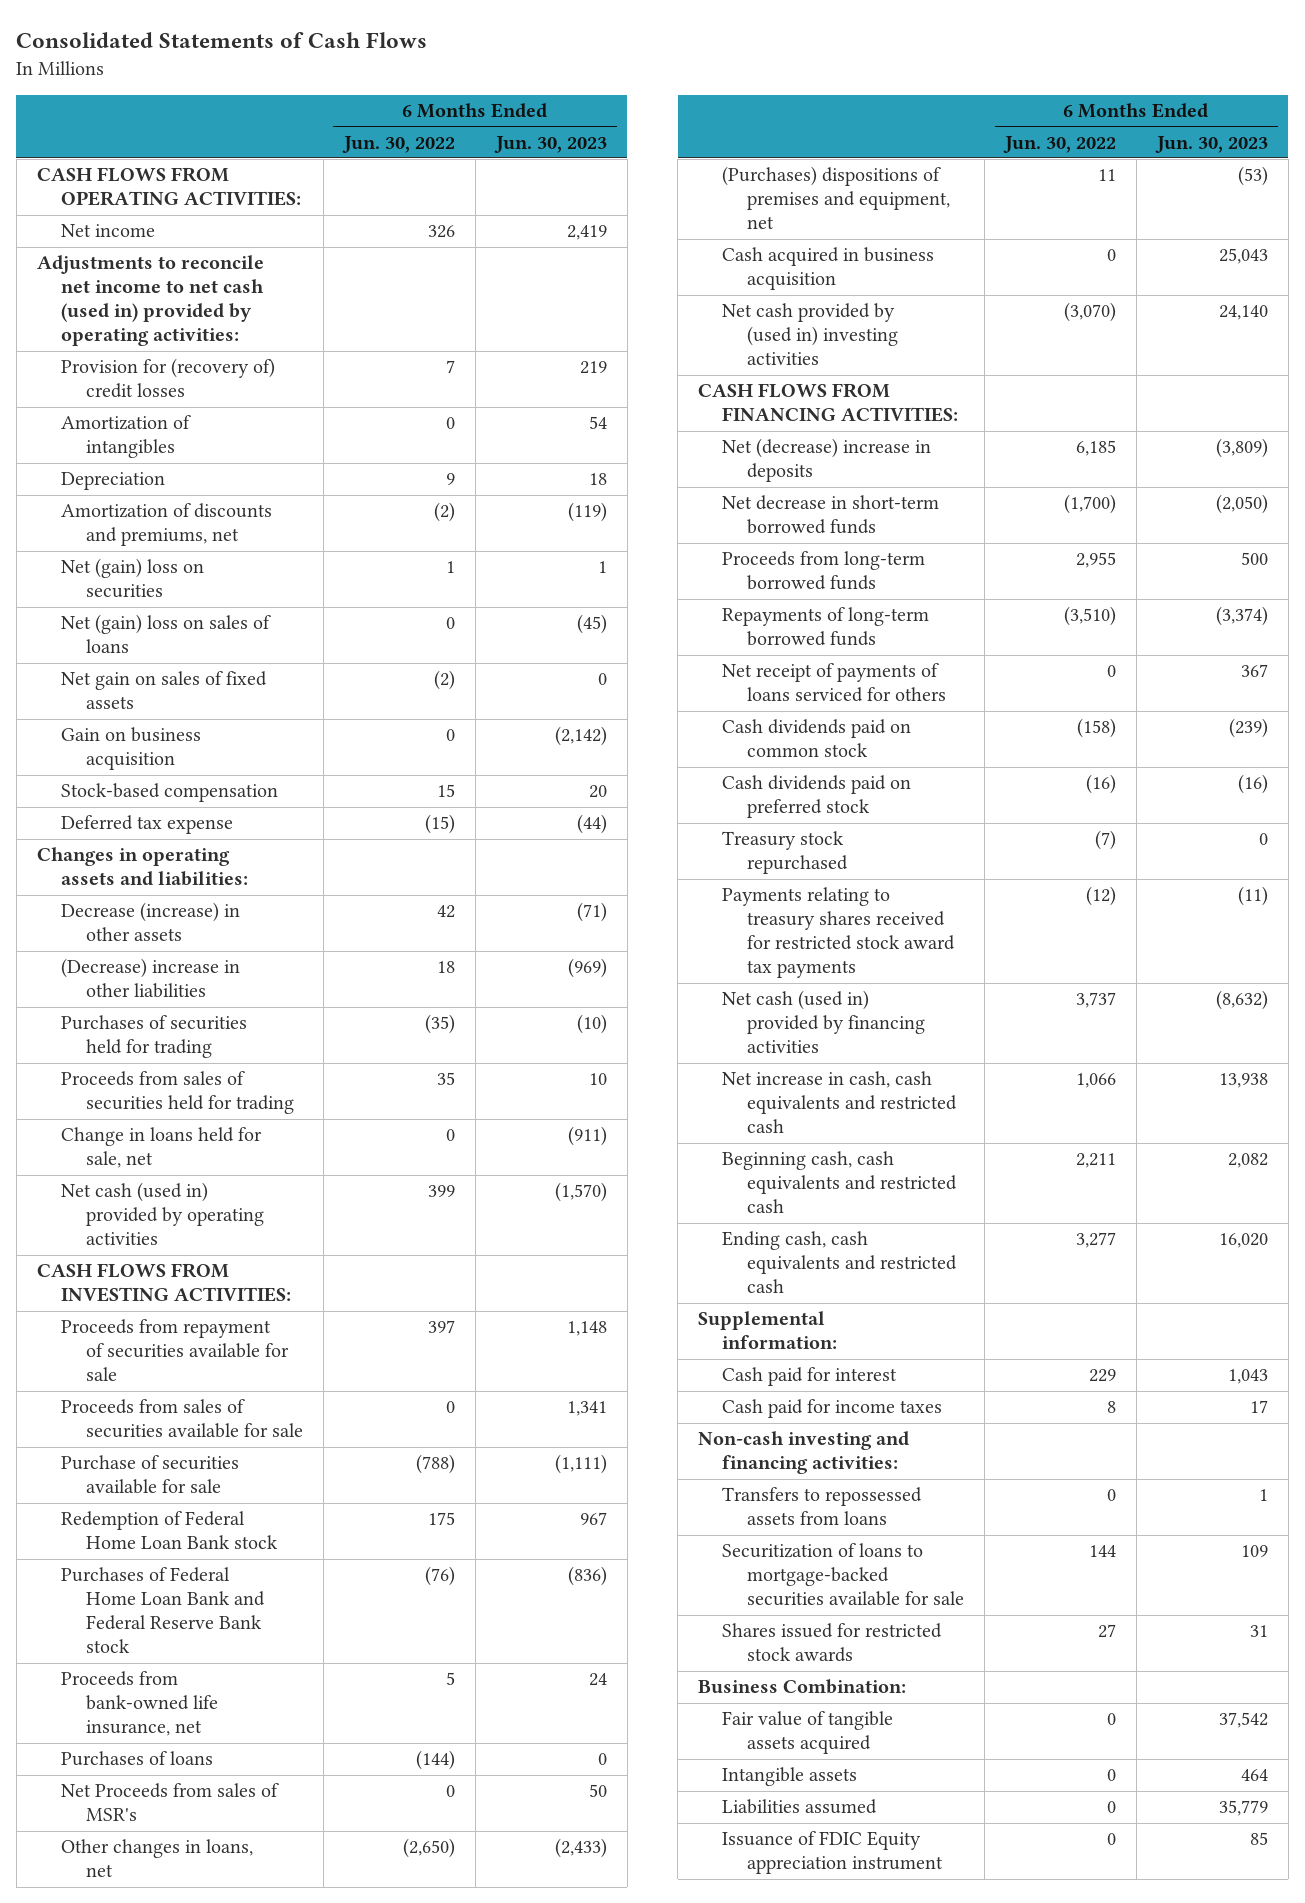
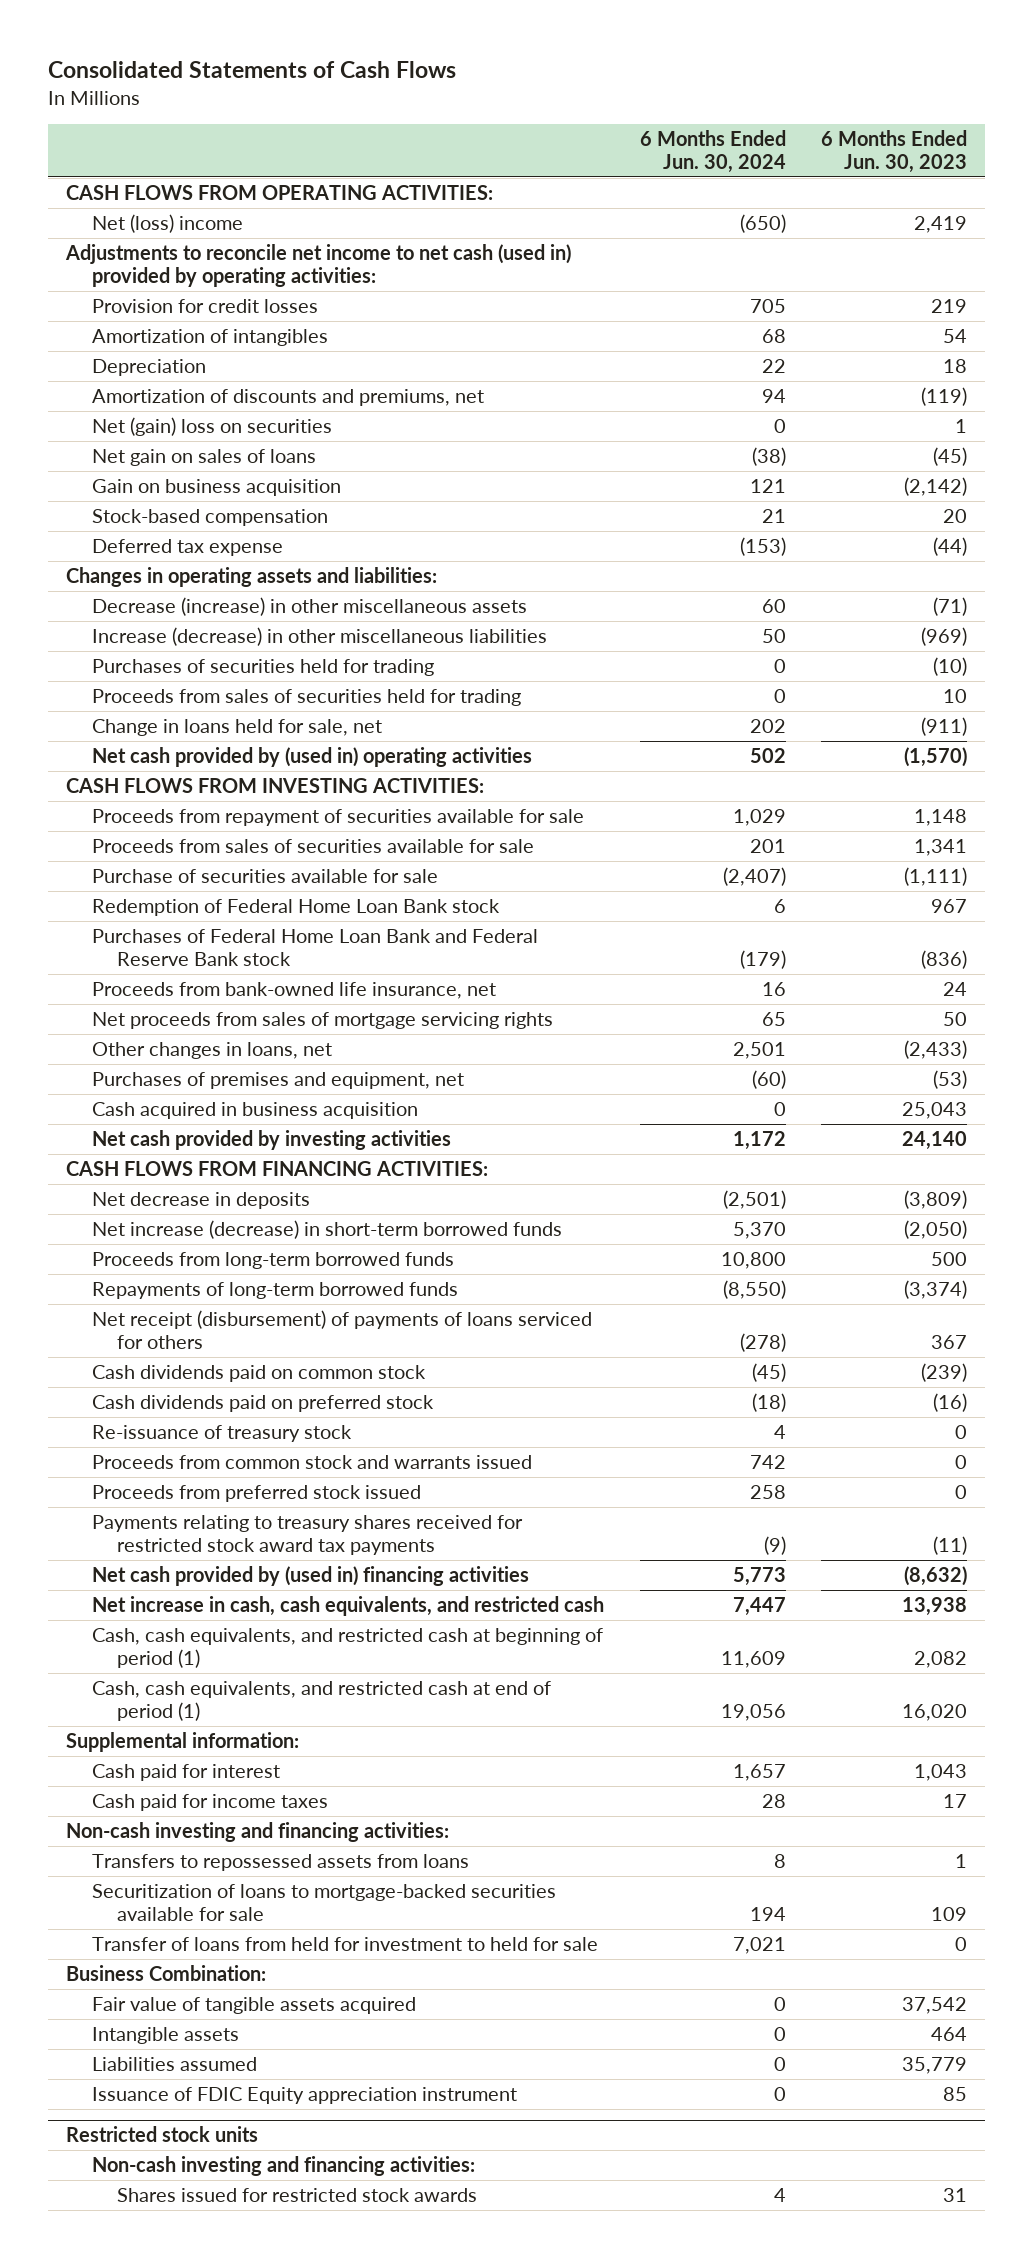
[341,135,455,153] Jun. 30, 2022 -> none
none -> [639,129,786,174] 6 Months Ended Jun. 30, 2024
[61,224,156,238] Net income -> [91,213,243,233] Net (loss) income
[61,358,276,399] Provision for (recovery of) credit losses -> [91,298,318,313] Provision for credit losses
[61,671,268,710] Net gain on sales of fixed assets -> none
[61,614,272,654] Net (gain) loss on sales of loans -> [91,448,316,466] Net gain on sales of loans
[61,902,241,942] Decrease (increase) in other assets -> [91,596,527,616] Decrease (increase) in other miscellaneous assets
[61,958,241,999] (Decrease) increase in other liabilities -> [91,626,547,646] Increase (decrease) in other miscellaneous liabilities
[61,1182,264,1246] Net cash (used in) provided by operating activities -> [91,746,532,767] Net cash provided by (used in) operating activities
[61,1751,214,1767] Purchases of loans -> none
[61,1783,280,1822] Net Proceeds from sales of MSR's -> [91,1011,553,1029] Net proceeds from sales of mortgage servicing rights
[722,166,950,230] (Purchases) dispositions of premises and equipment, net -> [91,1071,464,1089] Purchases of premises and equipment, net
[722,303,898,366] Net cash provided by (used in) investing activities -> [91,1129,451,1150] Net cash provided by investing activities
[722,438,932,483] Net (decrease) increase in deposits -> [91,1191,310,1209] Net decrease in deposits
[722,495,940,535] Net decrease in short-term borrowed funds -> [91,1219,562,1239] Net increase (decrease) in short-term borrowed funds
[722,663,946,703] Net receipt of payments of loans serviced for others -> [91,1309,592,1349] Net receipt (disbursement) of payments of loans serviced for others
[722,831,848,875] Treasury stock repurchased -> none
none -> [91,1424,352,1442] Re-issuance of treasury stock
none -> [91,1454,532,1469] Proceeds from common stock and warrants issued
none -> [91,1484,421,1502] Proceeds from preferred stock issued
[722,990,925,1054] Net cash (used in) provided by financing activities -> [91,1565,529,1586] Net cash provided by (used in) financing activities
[722,1071,957,1134] Net increase in cash, cash equivalents and restricted cash -> [91,1595,604,1616] Net increase in cash, cash equivalents, and restricted cash
[722,1151,957,1214] Beginning cash, cash equivalents and restricted cash -> [91,1627,603,1668] Cash, cash equivalents, and restricted cash at beginning of period (1)
[722,1231,957,1294] Ending cash, cash equivalents and restricted cash -> [91,1680,551,1721] Cash, cash equivalents, and restricted cash at end of period (1)
[722,1623,943,1663] Shares issued for restricted stock awards -> none
none -> [91,1936,598,1951] Transfer of loans from held for investment to held for sale
none -> [66,2126,259,2143] Restricted stock units
none -> [91,2155,475,2176] Non-cash investing and financing activities:
none -> [117,2187,478,2202] Shares issued for restricted stock awards

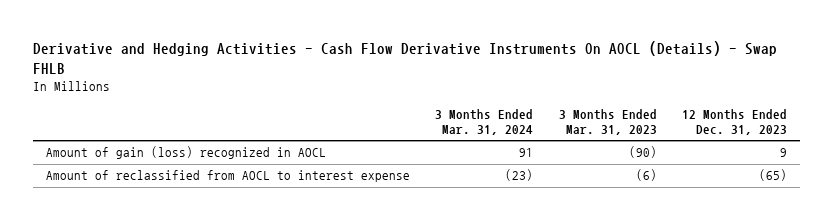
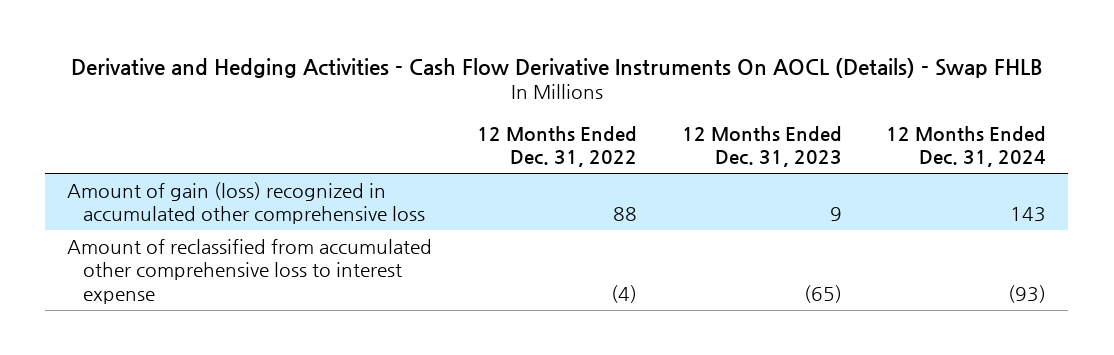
[435,109,534,135] 3 Months Ended Mar. 31, 2024 -> none
[558,109,657,135] 3 Months Ended Mar. 31, 2023 -> none
none -> [477,125,638,168] 12 Months Ended Dec. 31, 2022
none -> [886,125,1047,168] 12 Months Ended Dec. 31, 2024
[45,146,326,160] Amount of gain (loss) recognized in AOCL -> [67,181,426,225] Amount of gain (loss) recognized in accumulated other comprehensive loss
[45,170,410,183] Amount of reclassified from AOCL to interest expense -> [67,238,433,304] Amount of reclassified from accumulated other comprehensive loss to interest expense

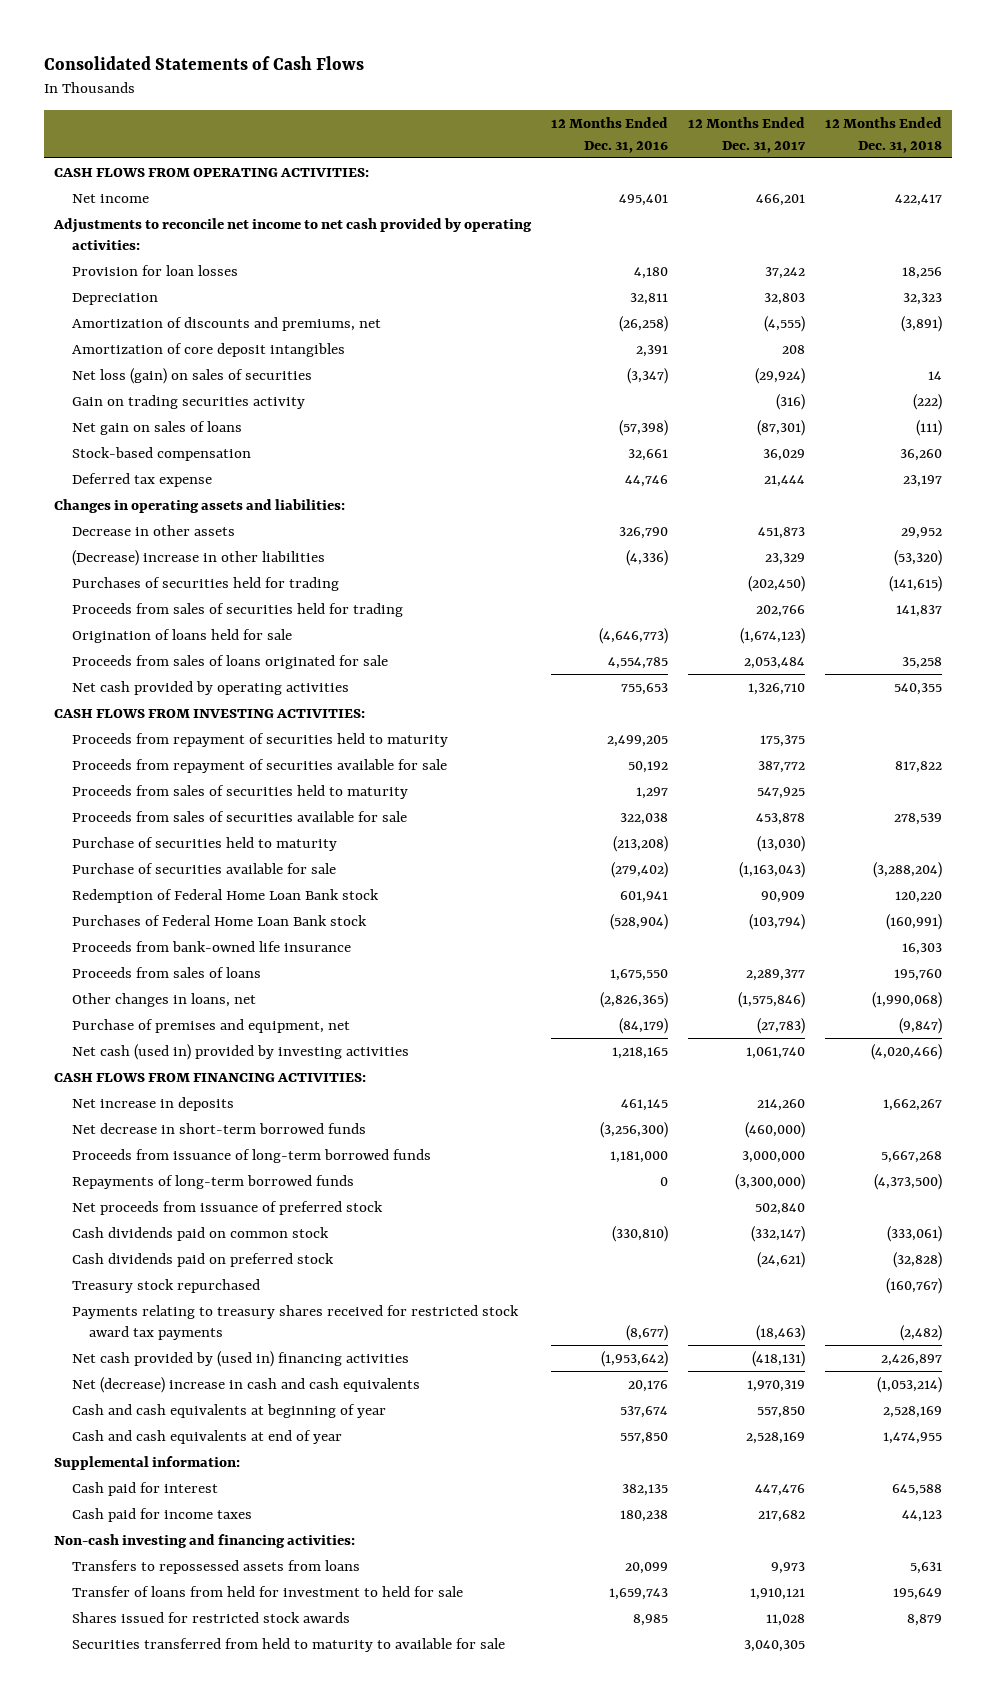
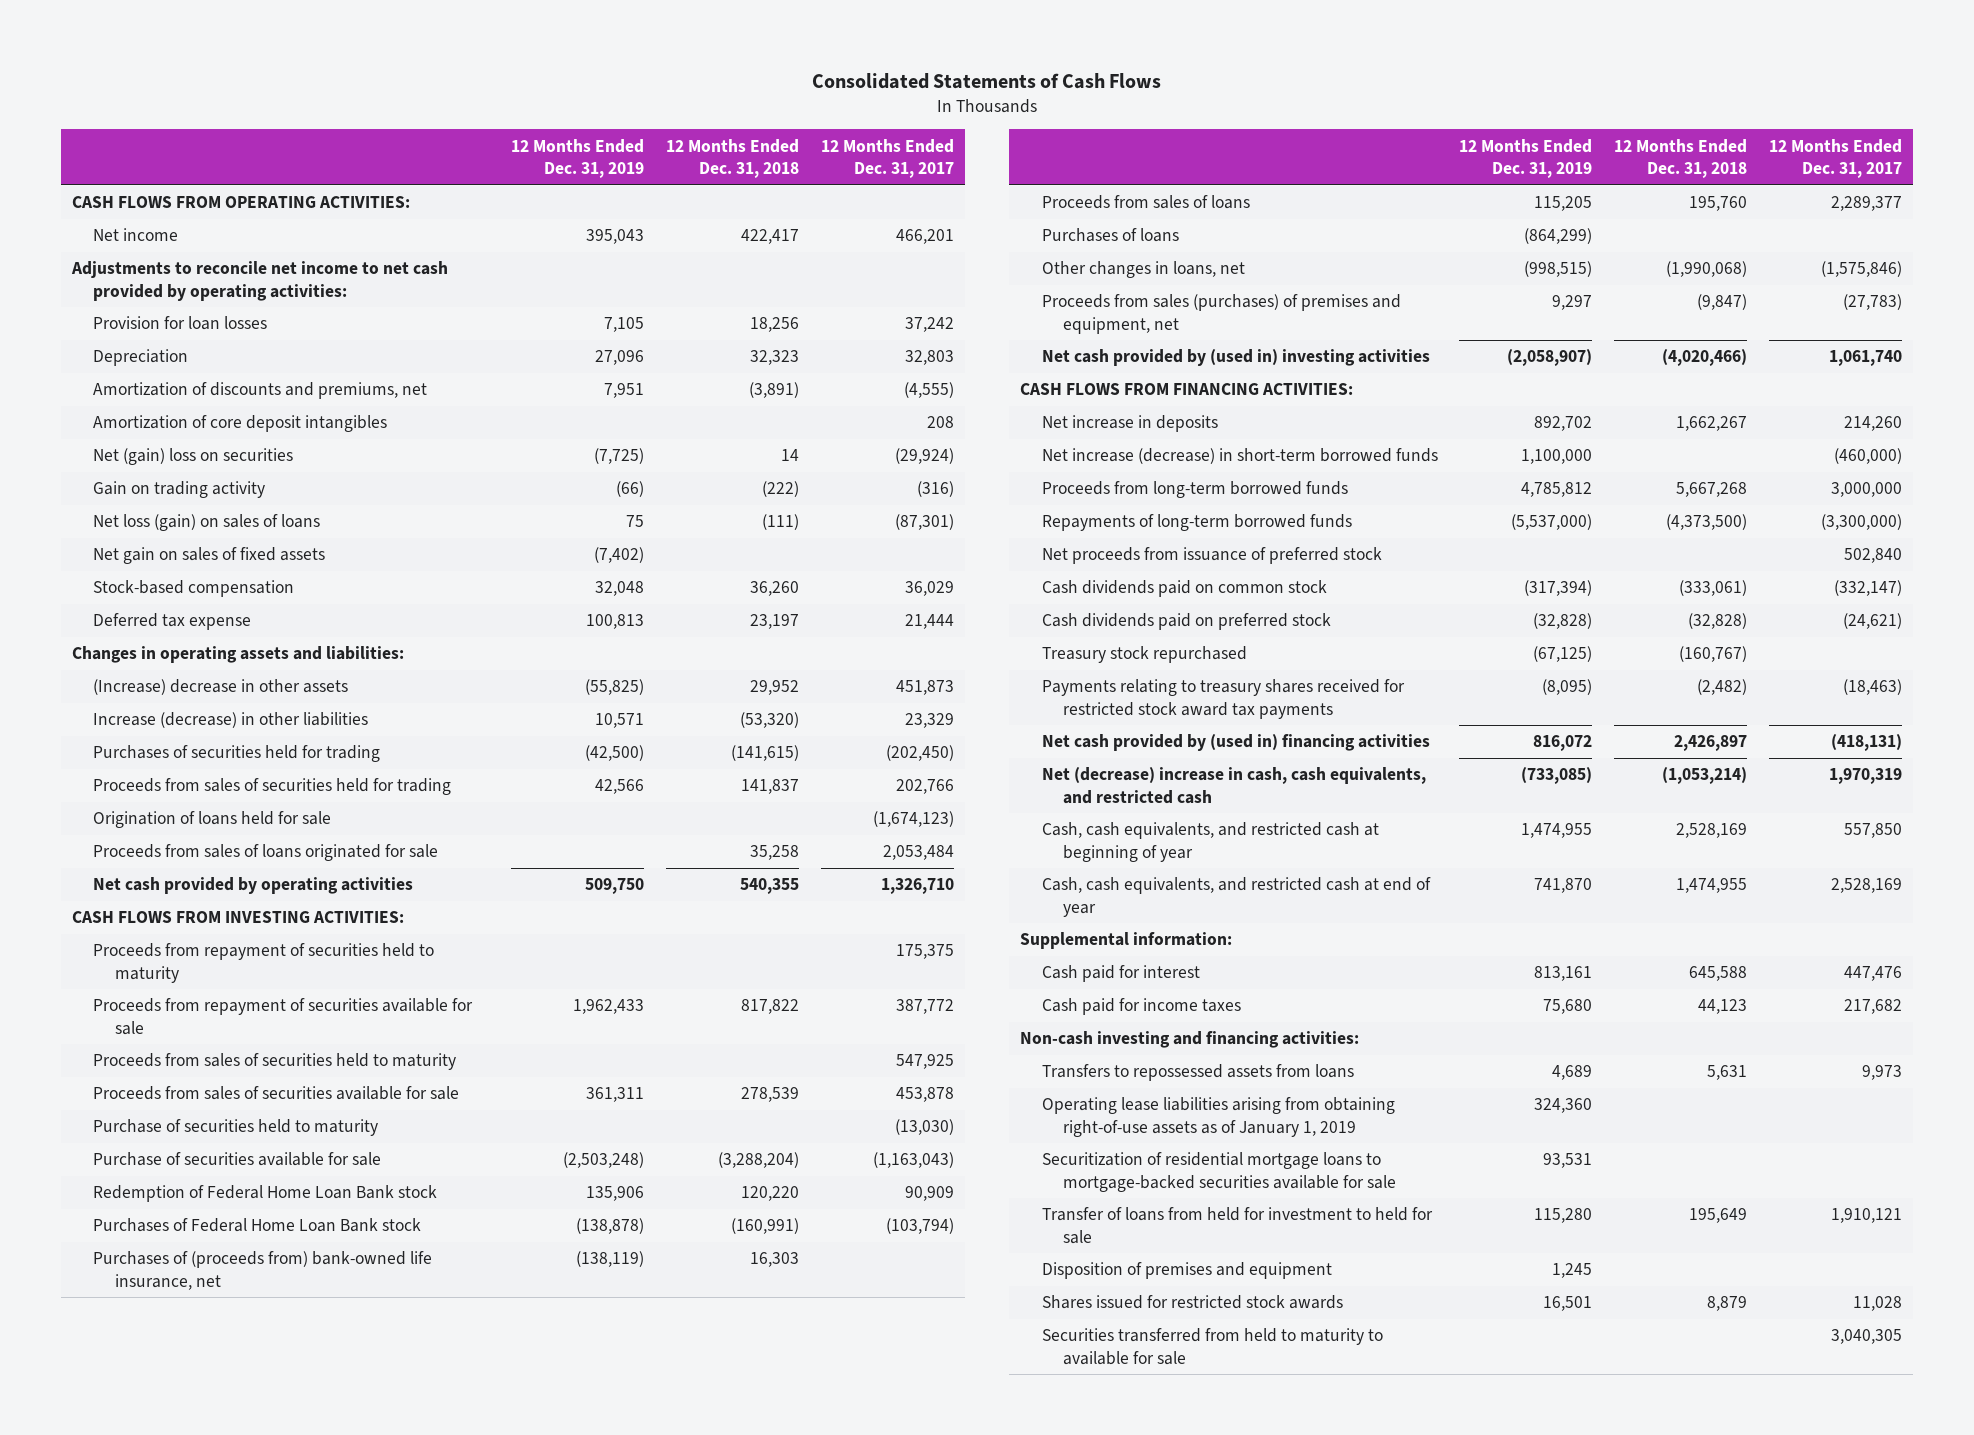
[550,117,668,153] 12 Months Ended Dec. 31, 2016 -> none
none -> [511,138,645,179] 12 Months Ended Dec. 31, 2019
[71,367,312,384] Net loss (gain) on sales of securities -> [93,448,294,466] Net (gain) loss on securities
[71,394,305,409] Gain on trading securities activity -> [93,481,266,499] Gain on trading activity
[71,420,242,435] Net gain on sales of loans -> [93,514,321,532] Net loss (gain) on sales of loans
none -> [93,547,326,565] Net gain on sales of fixed assets
[71,524,235,536] Decrease in other assets -> [93,679,349,696] (Increase) decrease in other assets
[71,549,325,566] (Decrease) increase in other liabilities -> [93,712,369,729] Increase (decrease) in other liabilities
[71,940,351,952] Proceeds from bank-owned life insurance -> [93,1251,433,1290] Purchases of (proceeds from) bank-owned life insurance, net
none -> [1041,228,1179,243] Purchases of loans
[71,1018,350,1033] Purchase of premises and equipment, net -> [1041,294,1401,334] Proceeds from sales (purchases) of premises and equipment, net
[71,1043,409,1060] Net cash (used in) provided by investing activities -> [1041,349,1430,367] Net cash provided by (used in) investing activities
[71,1122,366,1134] Net decrease in short-term borrowed funds -> [1041,448,1438,465] Net increase (decrease) in short-term borrowed funds
[71,1148,431,1163] Proceeds from issuance of long-term borrowed funds -> [1041,481,1348,499] Proceeds from long-term borrowed funds
[71,1376,420,1393] Net (decrease) increase in cash and cash equivalents -> [1041,767,1426,804] Net (decrease) increase in cash, cash equivalents, and restricted cash
[71,1403,386,1418] Cash and cash equivalents at beginning of year -> [1041,822,1379,862] Cash, cash equivalents, and restricted cash at beginning of year
[71,1429,342,1444] Cash and cash equivalents at end of year -> [1041,877,1431,917] Cash, cash equivalents, and restricted cash at end of year
none -> [1041,1097,1395,1137] Operating lease liabilities arising from obtaining right-of-use assets as of January 1, 2019
none -> [1041,1152,1397,1192] Securitization of residential mortgage loans to mortgage-backed securities available for sale
none -> [1041,1262,1332,1280] Disposition of premises and equipment

